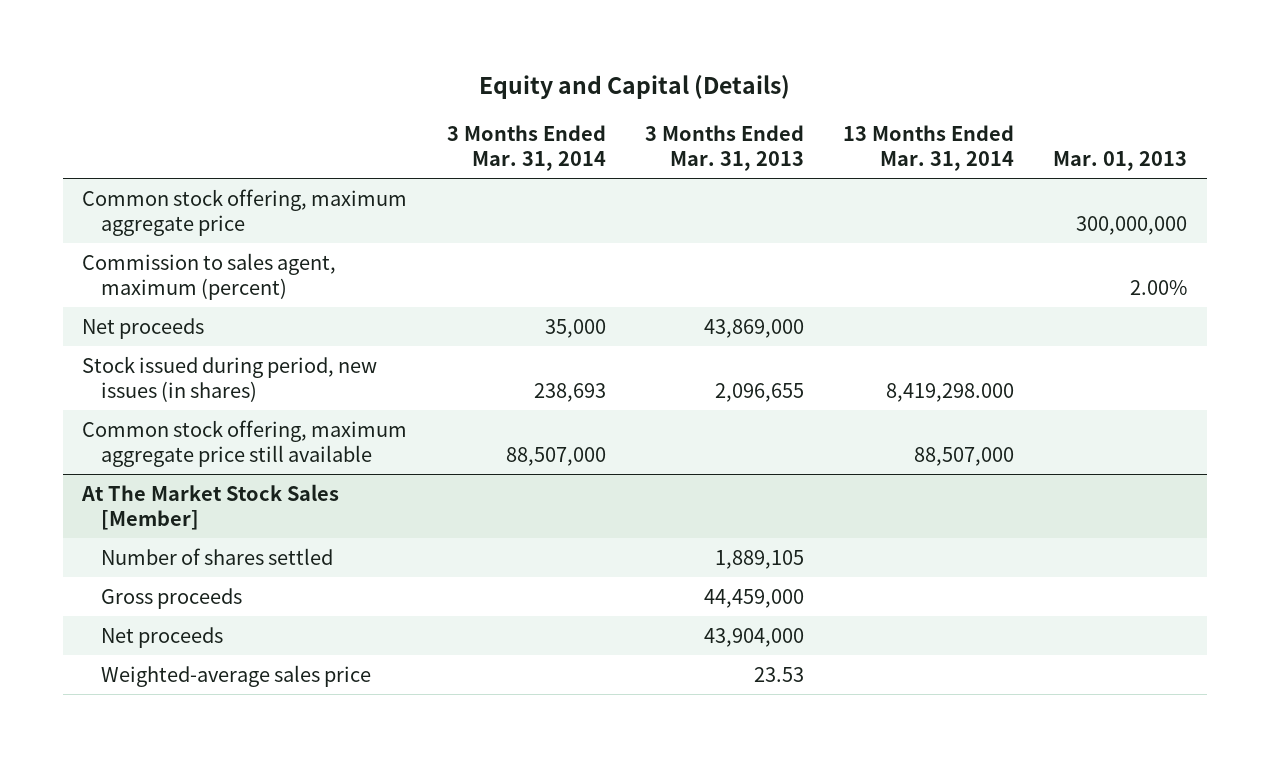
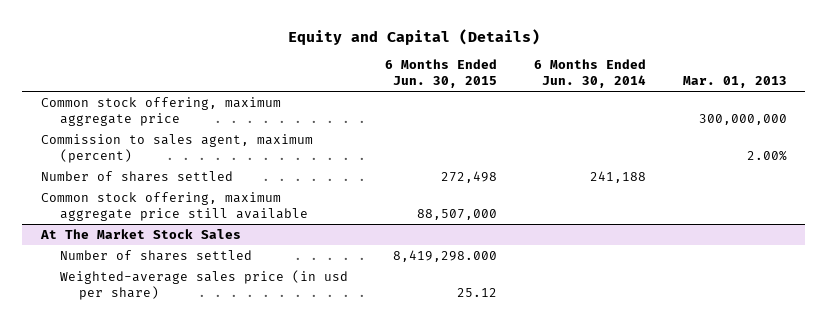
[446,124,606,172] 3 Months Ended Mar. 31, 2014 -> none
[644,124,804,172] 3 Months Ended Mar. 31, 2013 -> none
[843,124,1015,172] 13 Months Ended Mar. 31, 2014 -> none
none -> [384,58,497,88] 6 Months Ended Jun. 30, 2015
none -> [533,58,646,88] 6 Months Ended Jun. 30, 2014
[82,317,205,339] Net proceeds -> none
[82,355,378,403] Stock issued during period, new issues (in shares) -> [40,170,233,182] Number of shares settled
[81,483,340,531] At The Market Stock Sales [Member] -> [39,228,241,239] At The Market Stock Sales
[101,587,243,609] Gross proceeds -> none
[101,626,224,648] Net proceeds -> none
[101,664,372,687] Weighted-average sales price -> [59,269,348,300] Weighted-average sales price (in usd per share)

